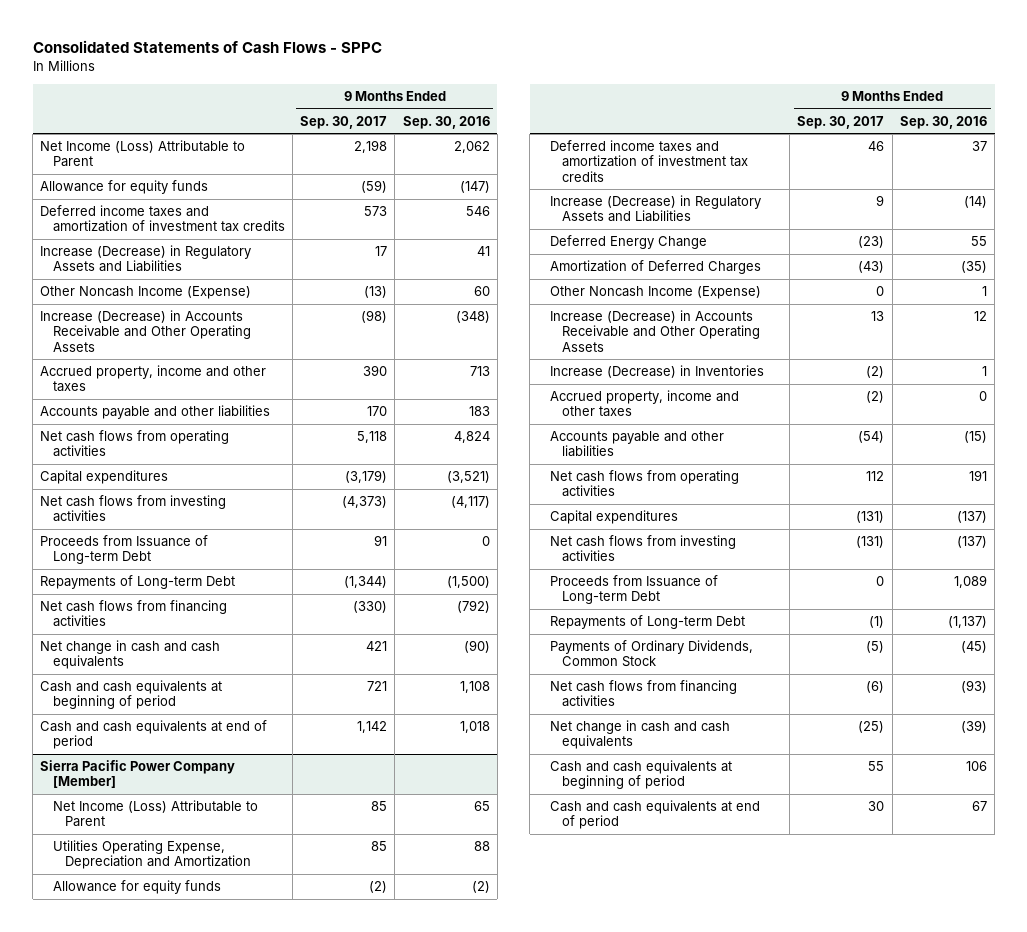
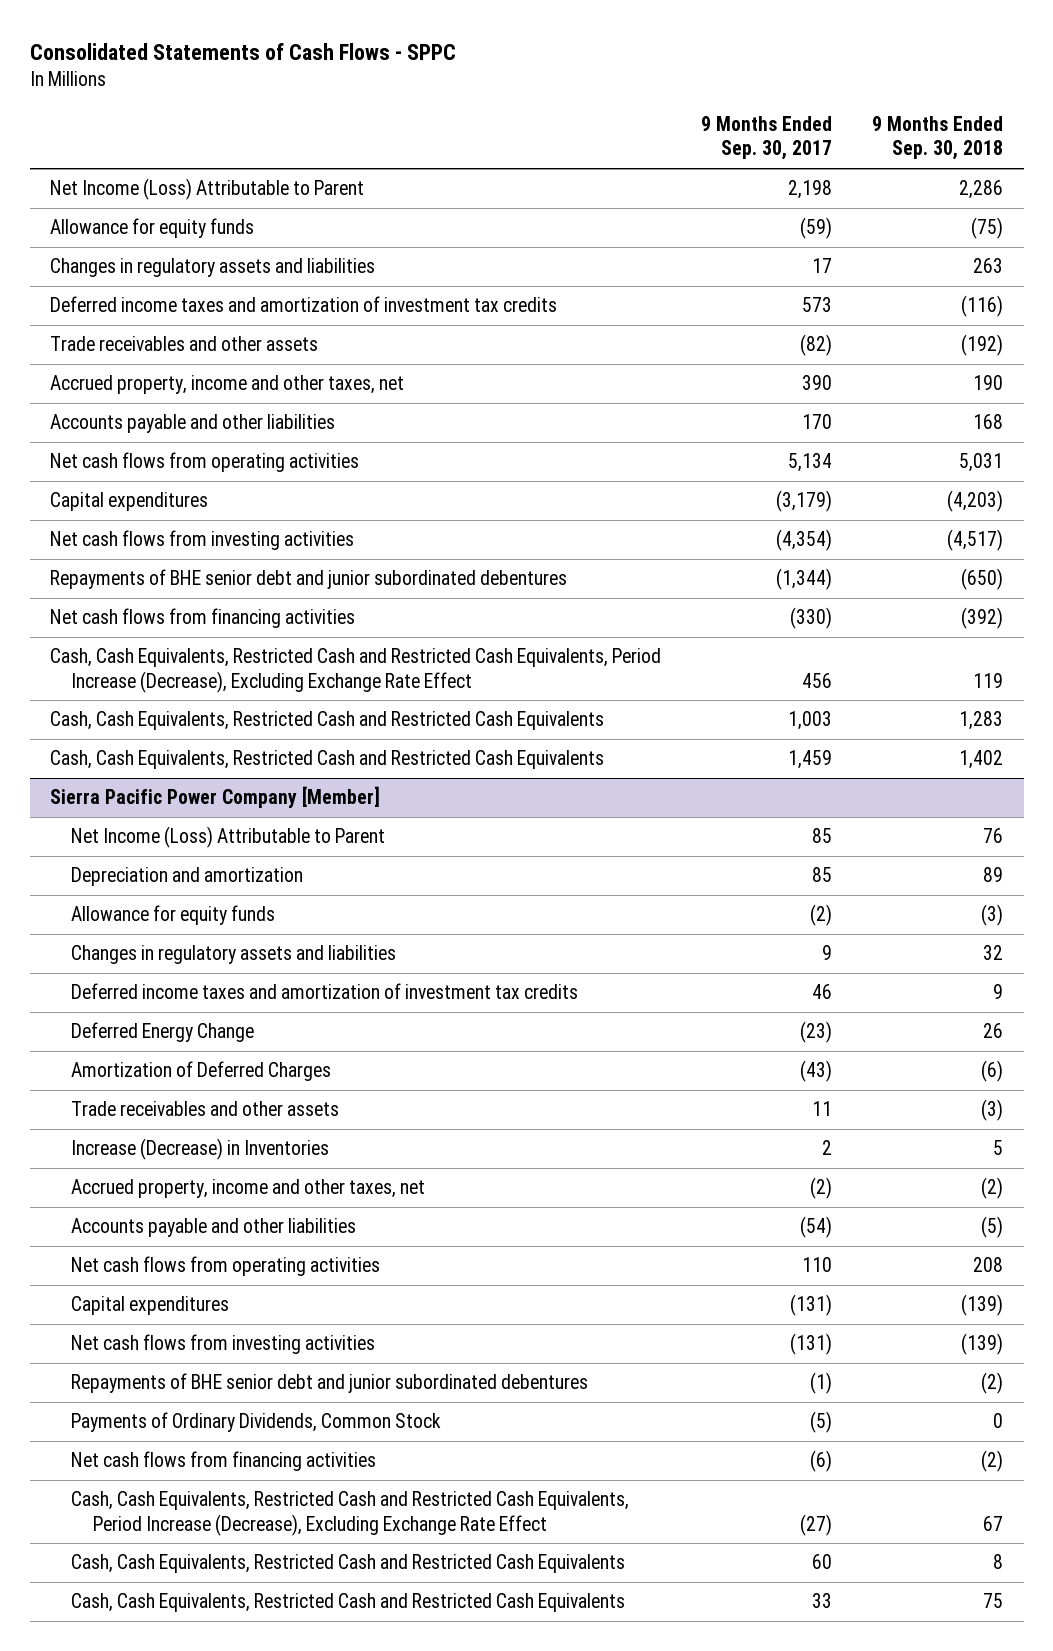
[402,115,490,129] Sep. 30, 2016 -> none
none -> [872,116,1004,161] 9 Months Ended Sep. 30, 2018
none -> [49,258,375,278] Changes in regulatory assets and liabilities
[40,245,252,273] Increase (Decrease) in Regulatory Assets and Liabilities -> none
[40,286,252,300] Other Noncash Income (Expense) -> none
[40,310,251,352] Increase (Decrease) in Accounts Receivable and Other Operating Assets -> [49,336,318,352] Trade receivables and other assets
[361,310,388,324] (98) -> [800,334,833,357] (82)
[40,365,267,393] Accrued property, income and other taxes -> [49,375,404,395] Accrued property, income and other taxes, net
[357,431,388,444] 5,118 -> [788,453,833,473] 5,134
[40,535,209,565] Proceeds from Issuance of Long-term Debt -> none
[342,496,388,509] (4,373) -> [776,529,833,552] (4,354)
[40,575,236,590] Repayments of Long-term Debt -> [49,569,567,590] Repayments of BHE senior debt and junior subordinated debentures
[40,640,221,670] Net change in cash and cash equivalents -> none
[40,680,223,710] Cash and cash equivalents at beginning of period -> none
[40,720,268,750] Cash and cash equivalents at end of period -> none
none -> [49,648,661,693] Cash, Cash Equivalents, Restricted Cash and Restricted Cash Equivalents, Period Increase (Decrease), Excluding Exchange Rate Effect
none -> [49,711,604,731] Cash, Cash Equivalents, Restricted Cash and Restricted Cash Equivalents
none -> [49,750,604,770] Cash, Cash Equivalents, Restricted Cash and Restricted Cash Equivalents
[52,840,252,870] Utilities Operating Expense, Depreciation and Amortization -> [71,867,304,887] Depreciation and amortization
none -> [71,945,397,965] Changes in regulatory assets and liabilities
[550,195,762,223] Increase (Decrease) in Regulatory Assets and Liabilities -> none
[550,286,762,300] Other Noncash Income (Expense) -> none
[550,310,761,352] Increase (Decrease) in Accounts Receivable and Other Operating Assets -> [71,1101,340,1117] Trade receivables and other assets
[871,311,885,322] 13 -> [812,1101,833,1117] 11
[866,366,885,379] (2) -> [822,1140,833,1156] 2
[550,390,740,418] Accrued property, income and other taxes -> [71,1179,426,1199] Accrued property, income and other taxes, net
[866,471,885,482] 112 -> [802,1257,833,1273] 110
[550,575,719,605] Proceeds from Issuance of Long-term Debt -> none
[550,615,746,630] Repayments of Long-term Debt -> [71,1373,589,1394] Repayments of BHE senior debt and junior subordinated debentures
[550,720,731,750] Net change in cash and cash equivalents -> none
[550,760,733,790] Cash and cash equivalents at beginning of period -> none
[550,800,761,830] Cash and cash equivalents at end of period -> none
none -> [71,1491,630,1536] Cash, Cash Equivalents, Restricted Cash and Restricted Cash Equivalents, Period Increase (Decrease), Excluding Exchange Rate Effect
none -> [71,1554,626,1574] Cash, Cash Equivalents, Restricted Cash and Restricted Cash Equivalents
none -> [71,1593,626,1613] Cash, Cash Equivalents, Restricted Cash and Restricted Cash Equivalents

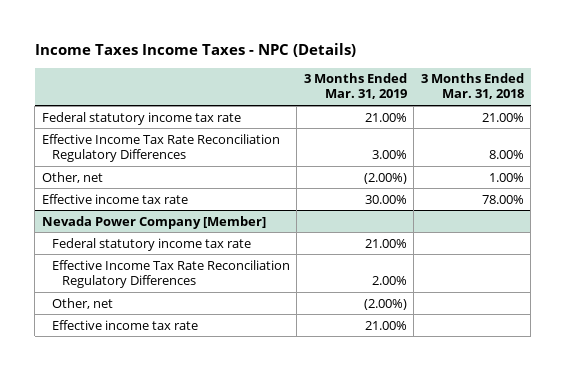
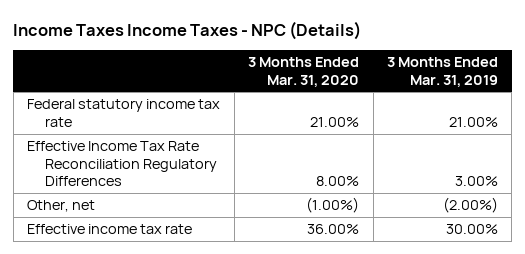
[420,73,524,100] 3 Months Ended Mar. 31, 2018 -> none
none -> [248,56,360,87] 3 Months Ended Mar. 31, 2020
[41,215,266,229] Nevada Power Company [Member] -> none
[51,237,251,251] Federal statutory income tax rate -> none
[51,259,290,288] Effective Income Tax Rate Reconciliation Regulatory Differences -> none
[51,297,113,309] Other, net -> none
[51,319,198,330] Effective income tax rate -> none

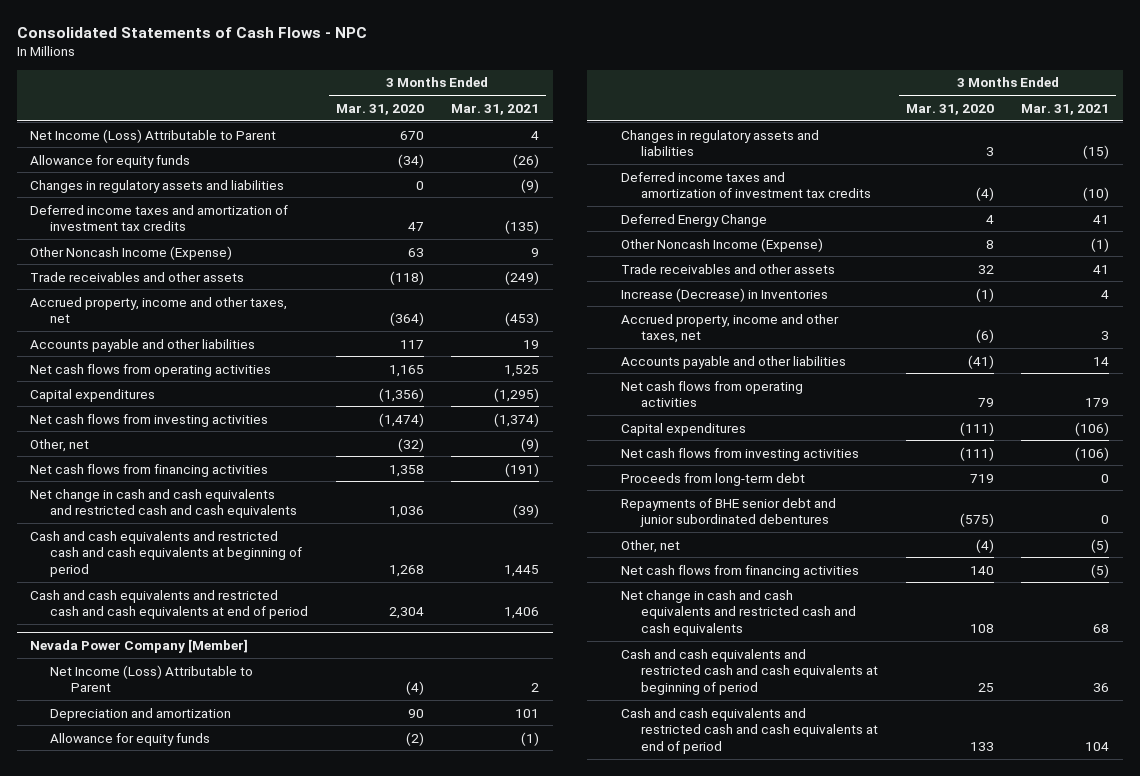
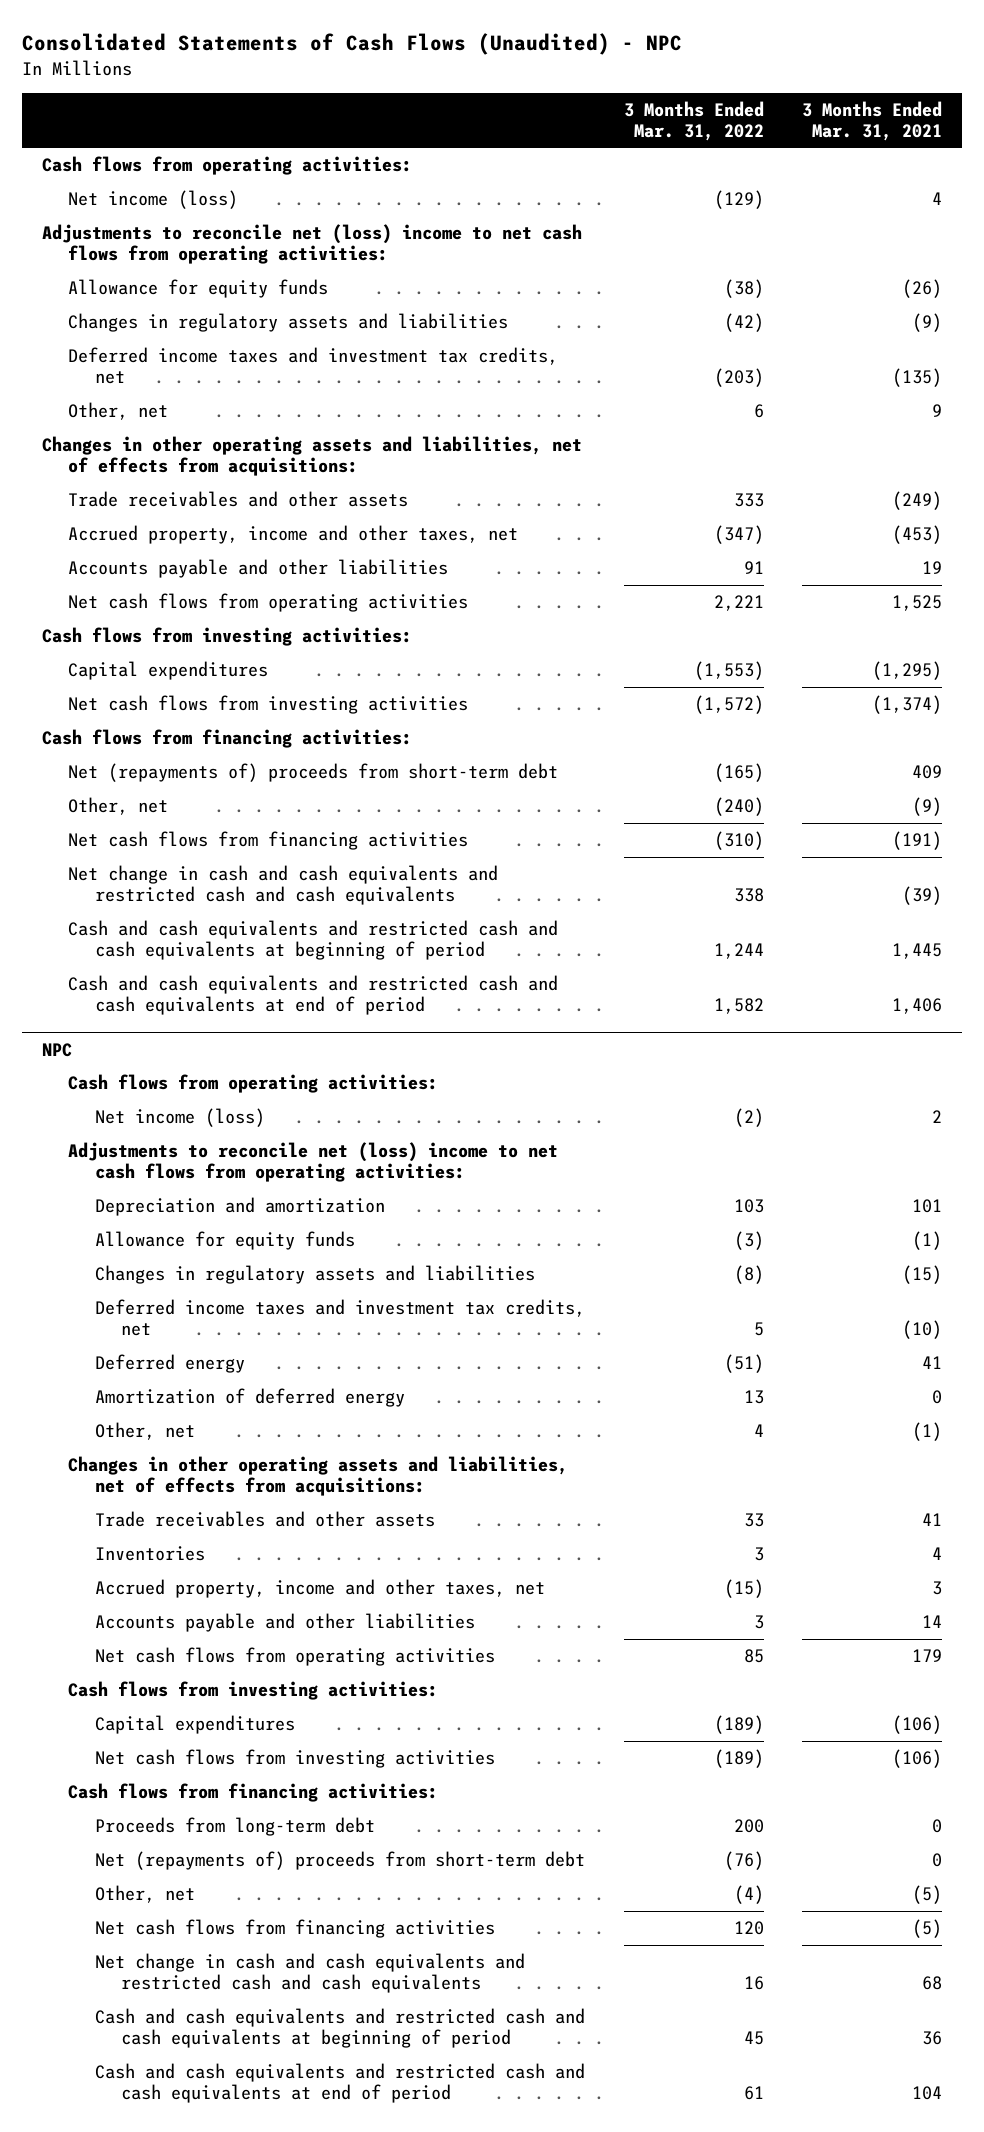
[16,26,367,38] Consolidated Statements of Cash Flows - NPC -> [22,33,683,56] Consolidated Statements of Cash Flows (Unaudited) - NPC
[335,103,424,115] Mar. 31, 2020 -> none
none -> [623,100,764,141] 3 Months Ended Mar. 31, 2022
none -> [41,156,412,176] Cash flows from operating activities:
[30,128,277,143] Net Income (Loss) Attributable to Parent -> [68,190,239,210] Net income (loss)
none -> [41,224,582,265] Adjustments to reconcile net (loss) income to net cash flows from operating activities:
[30,204,289,232] Deferred income taxes and amortization of investment tax credits -> [68,347,559,385] Deferred income taxes and investment tax credits, net
[30,245,233,260] Other Noncash Income (Expense) -> [68,402,169,421] Other, net
none -> [41,436,582,477] Changes in other operating assets and liabilities, net of effects from acquisitions:
none -> [41,627,412,647] Cash flows from investing activities:
none -> [41,729,412,749] Cash flows from financing activities:
none -> [68,763,559,783] Net (repayments of) proceeds from short-term debt
[30,638,249,653] Nevada Power Company [Member] -> [41,1042,72,1057] NPC
none -> [68,1074,439,1094] Cash flows from operating activities:
[50,664,254,693] Net Income (Loss) Attributable to Parent -> [94,1108,265,1128] Net income (loss)
none -> [68,1142,559,1183] Adjustments to reconcile net (loss) income to net cash flows from operating activities:
[620,171,871,199] Deferred income taxes and amortization of investment tax credits -> [94,1299,585,1337] Deferred income taxes and investment tax credits, net
[620,213,767,227] Deferred Energy Change -> [94,1354,245,1374] Deferred energy
none -> [94,1388,405,1408] Amortization of deferred energy
[620,237,823,252] Other Noncash Income (Expense) -> [94,1422,195,1441] Other, net
none -> [68,1456,569,1497] Changes in other operating assets and liabilities, net of effects from acquisitions:
[620,287,828,302] Increase (Decrease) in Inventories -> [94,1546,205,1562] Inventories
none -> [68,1681,439,1701] Cash flows from investing activities:
none -> [68,1783,439,1803] Cash flows from financing activities:
[620,497,836,528] Repayments of BHE senior debt and junior subordinated debentures -> none
none -> [94,1851,585,1871] Net (repayments of) proceeds from short-term debt

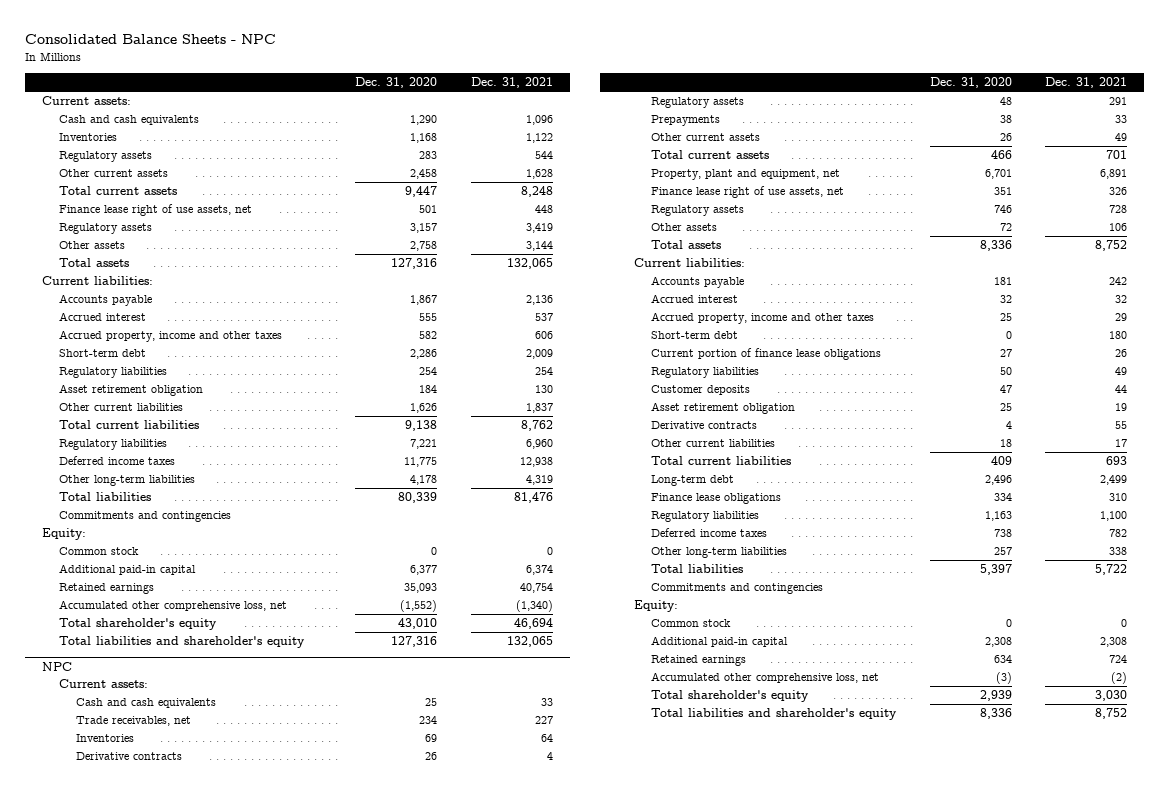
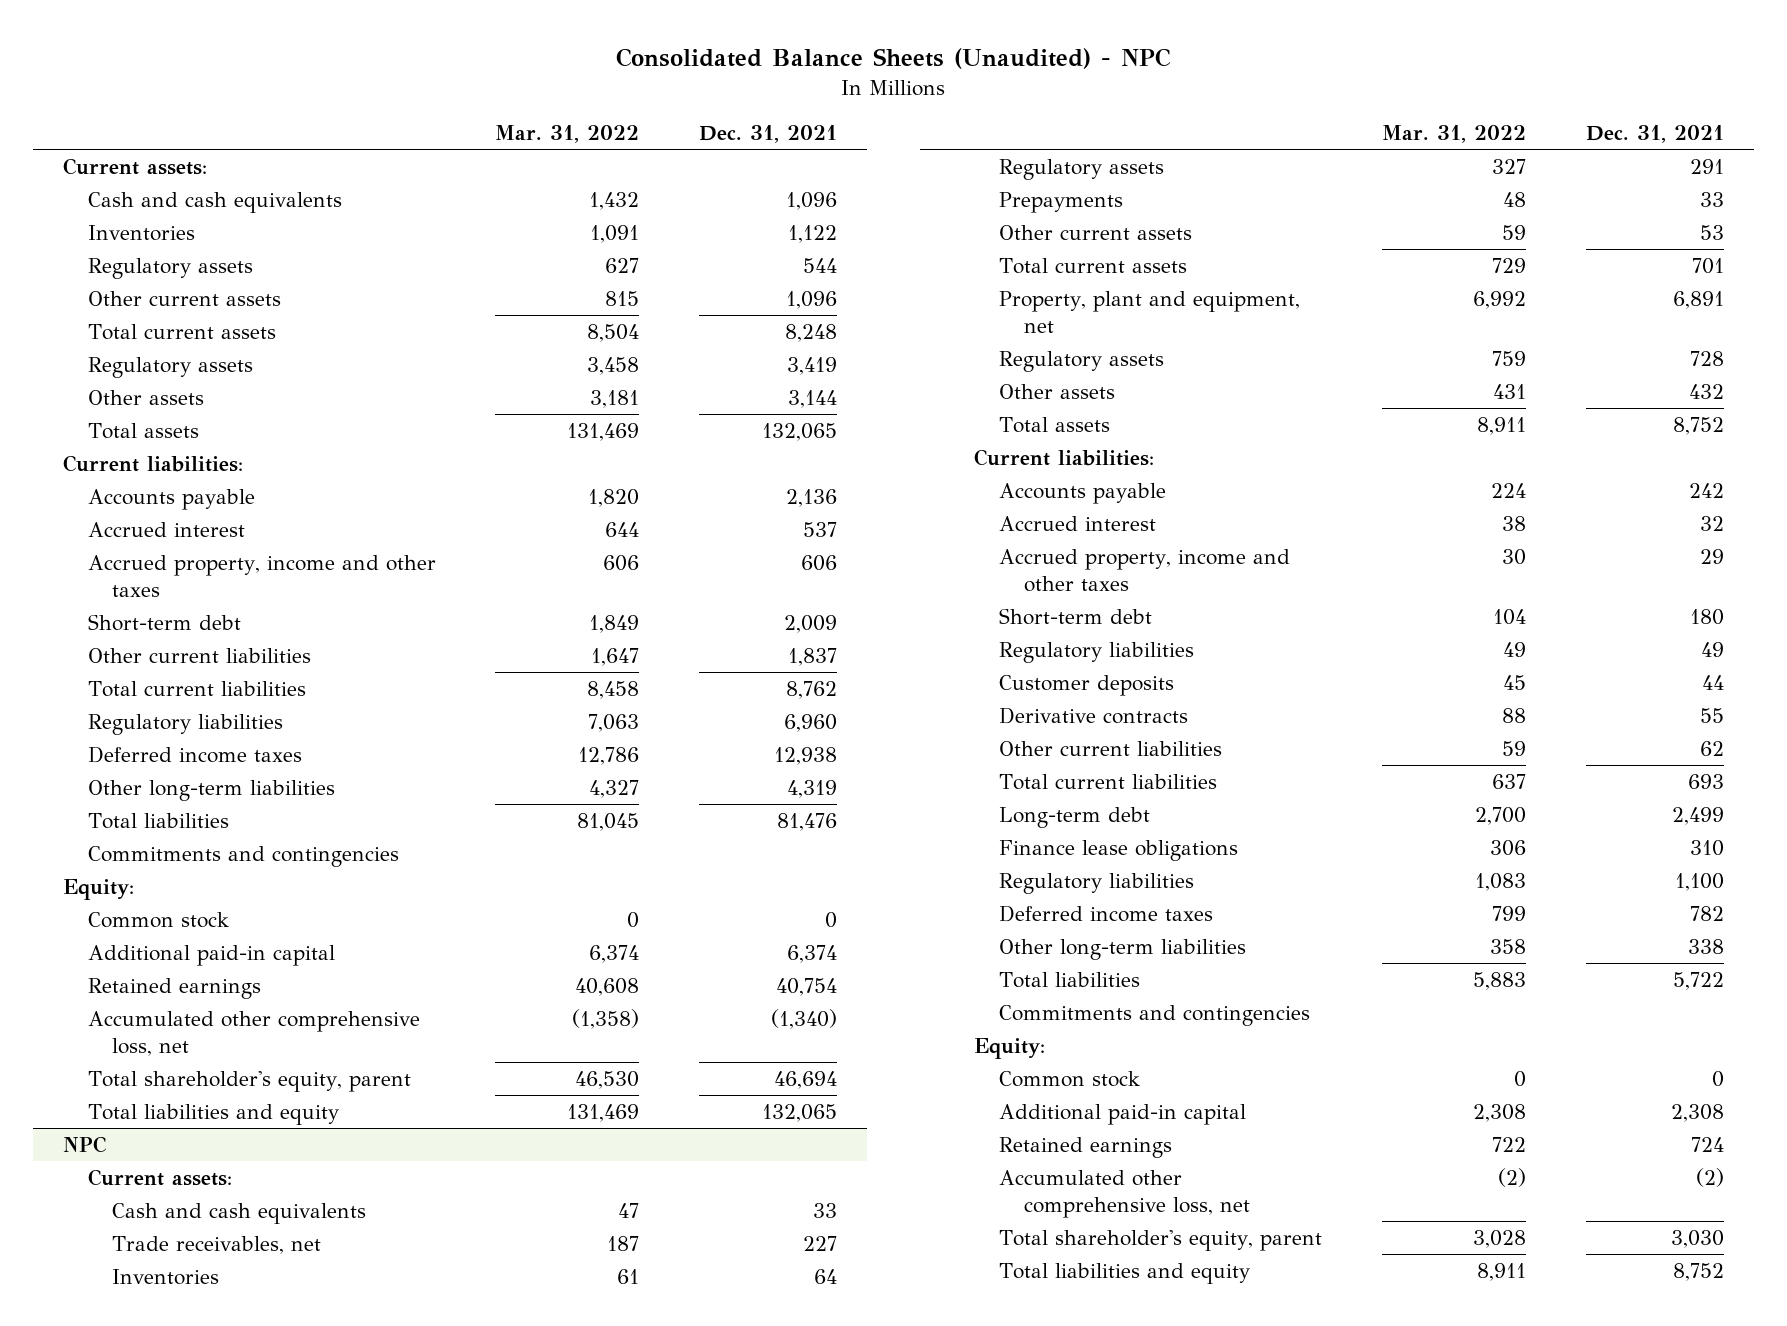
[25,34,277,45] Consolidated Balance Sheets - NPC -> [616,48,1172,70] Consolidated Balance Sheets (Unaudited) - NPC
[355,77,438,89] Dec. 31, 2020 -> none
none -> [495,124,640,143] Mar. 31, 2022
[525,169,553,180] 1,628 -> [786,290,838,309] 1,096
[59,204,253,217] Finance lease right of use assets, net -> none
[59,367,168,379] Regulatory liabilities -> none
[59,384,204,397] Asset retirement obligation -> none
[59,618,218,631] Total shareholder's equity -> [87,1070,411,1092] Total shareholder's equity, parent
[59,636,306,649] Total liabilities and shareholder's equity -> [87,1103,339,1125] Total liabilities and equity
[76,752,183,761] Derivative contracts -> none
[1115,133,1128,142] 49 -> [1699,224,1724,240] 53
[651,186,845,199] Finance lease right of use assets, net -> none
[1109,223,1128,232] 106 -> [1688,383,1724,399] 432
[651,348,882,361] Current portion of finance lease obligations -> none
[651,402,796,415] Asset retirement obligation -> none
[1115,439,1128,448] 17 -> [1699,740,1724,756] 62
[651,690,810,703] Total shareholder's equity -> [999,1229,1323,1251] Total shareholder's equity, parent
[651,708,898,721] Total liabilities and shareholder's equity -> [999,1262,1251,1284] Total liabilities and equity

